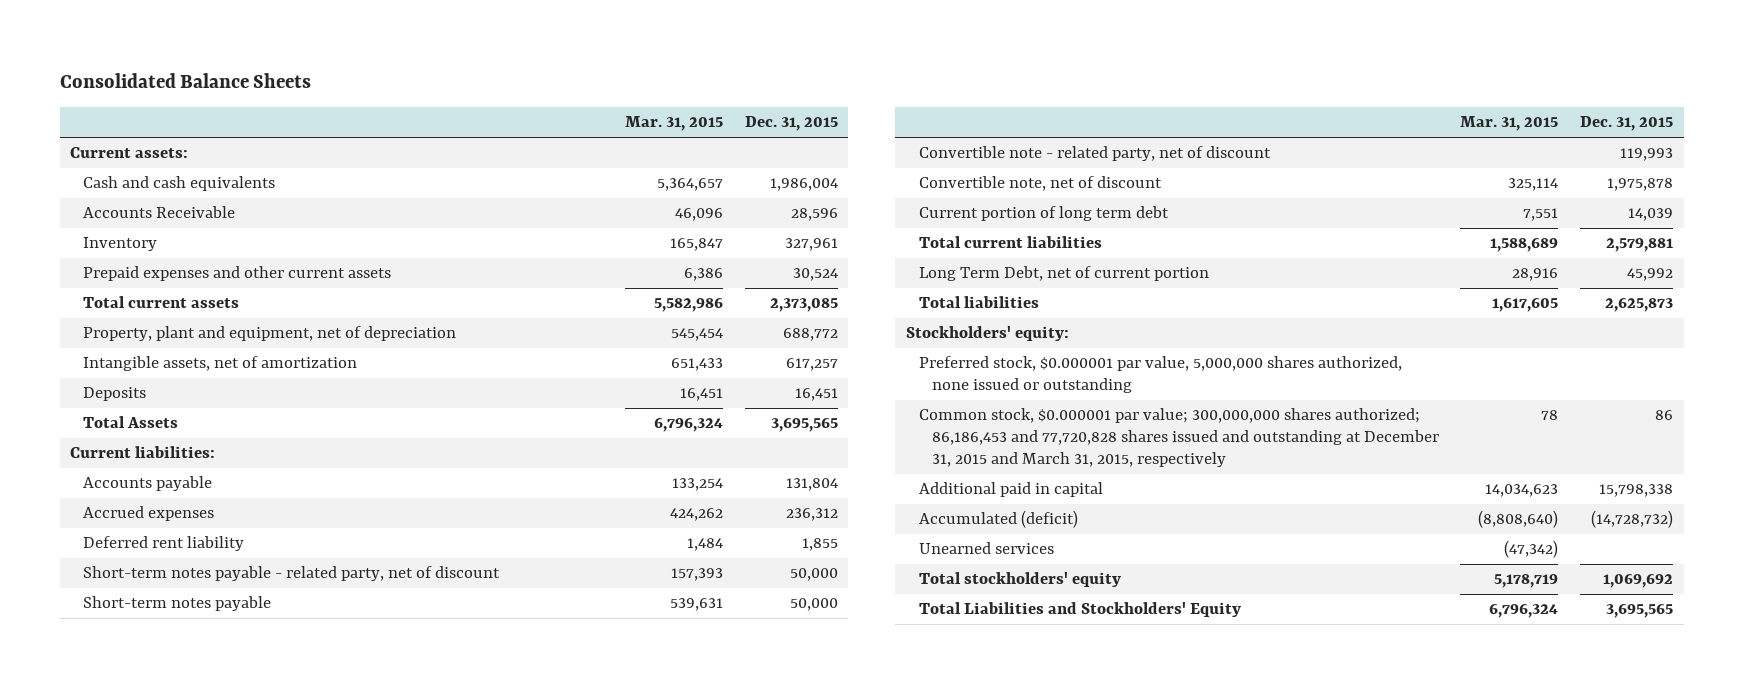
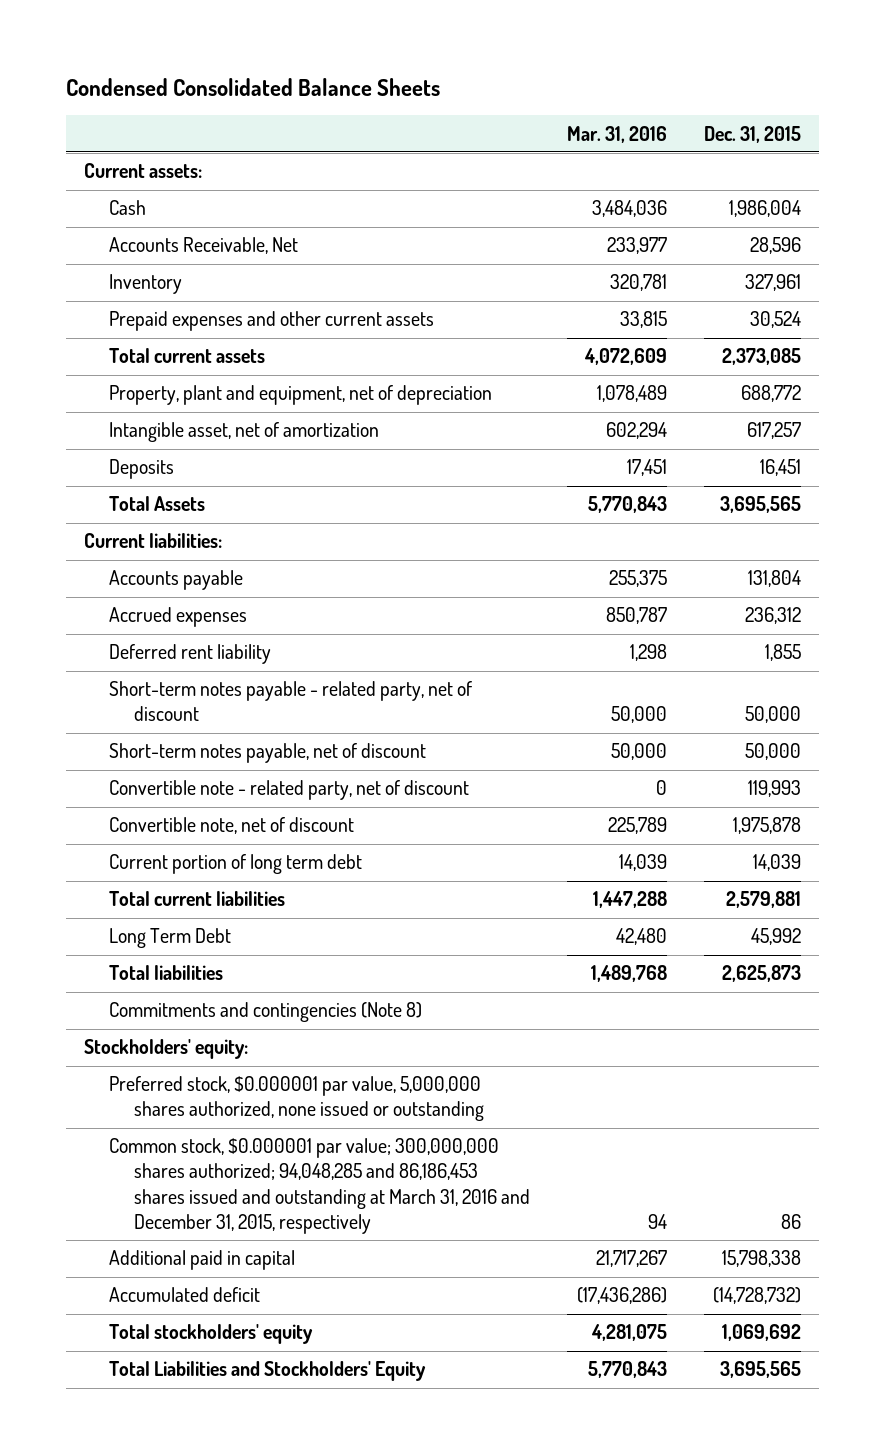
[59,73,311,89] Consolidated Balance Sheets -> [65,77,440,96] Condensed Consolidated Balance Sheets
[625,116,724,132] Mar. 31, 2015 -> none
none -> [566,125,667,143] Mar. 31, 2016
[83,176,276,192] Cash and cash equivalents -> [109,200,147,216] Cash
[83,206,236,219] Accounts Receivable -> [109,237,299,255] Accounts Receivable, Net
[83,356,358,372] Intangible assets, net of amortization -> [109,422,380,443] Intangible asset, net of amortization
[83,596,272,612] Short-term notes payable -> [109,743,427,764] Short-term notes payable, net of discount
[918,266,1209,282] Long Term Debt, net of current portion -> [109,928,232,949] Long Term Debt
none -> [109,1002,423,1023] Commitments and contingencies (Note 8)
[918,408,1439,468] Common stock, $0.000001 par value; 300,000,000 shares authorized; 86,186,453 and 77,720,828 shares issued and outstanding at December 31, 2015 and March 31, 2015, respectively -> [109,1138,531,1234] Common stock, $0.000001 par value; 300,000,000 shares authorized; 94,048,285 and 86,186,453 shares issued and outstanding at March 31, 2016 and December 31, 2015, respectively
[918,542,1054,555] Unearned services -> none
[918,510,1078,529] Accumulated (deficit) -> [109,1287,261,1303] Accumulated deficit

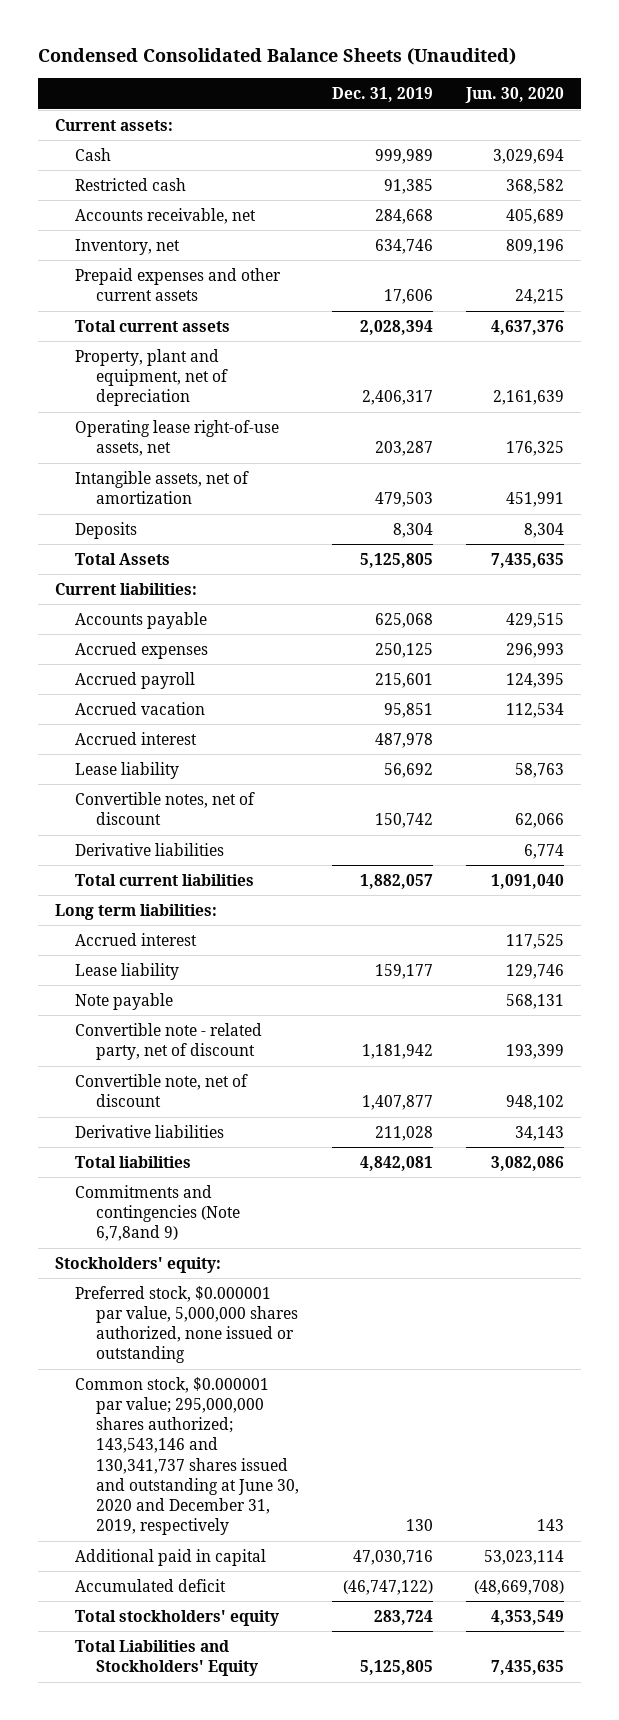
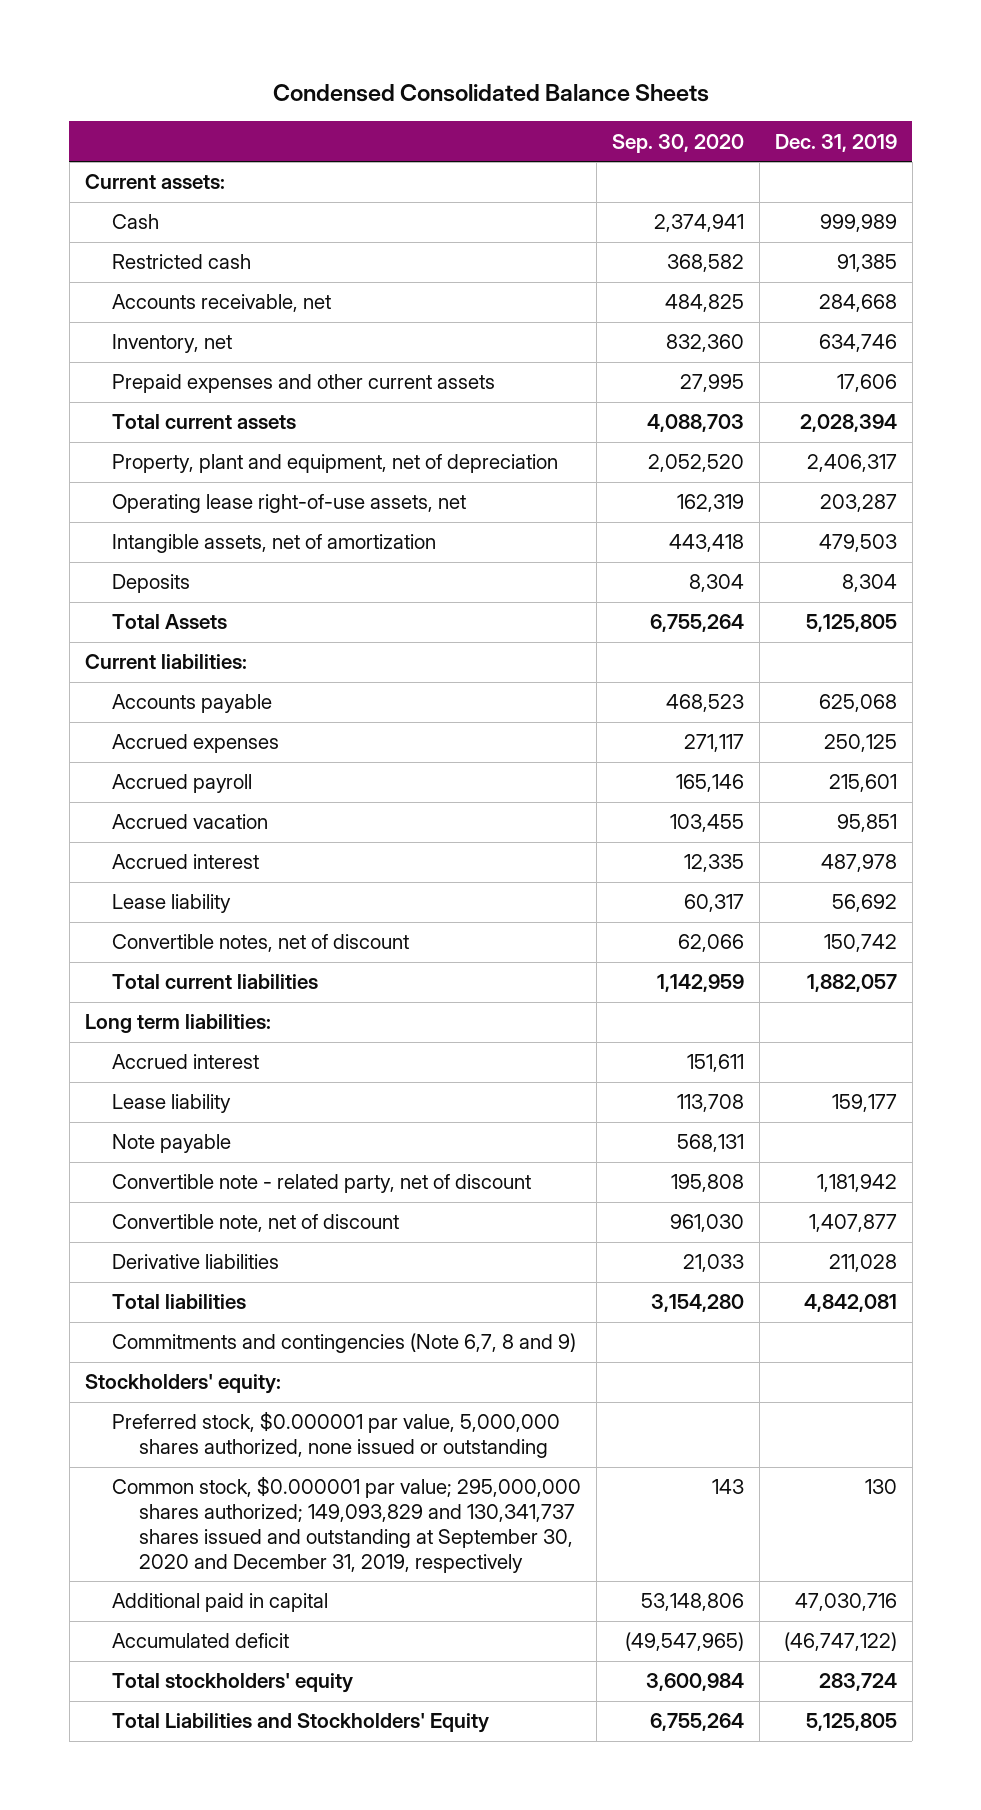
[38,48,517,66] Condensed Consolidated Balance Sheets (Unaudited) -> [272,83,709,102] Condensed Consolidated Balance Sheets
[465,87,565,104] Jun. 30, 2020 -> none
none -> [611,133,744,153] Sep. 30, 2020
[75,842,225,856] Derivative liabilities -> none
[75,1184,240,1242] Commitments and contingencies (Note 6,7,8and 9) -> [111,1333,576,1354] Commitments and contingencies (Note 6,7, 8 and 9)
[75,1376,299,1536] Common stock, $0.000001 par value; 295,000,000 shares authorized; 143,543,146 and 130,341,737 shares issued and outstanding at June 30, 2020 and December 31, 2019, respectively -> [111,1476,581,1573] Common stock, $0.000001 par value; 295,000,000 shares authorized; 149,093,829 and 130,341,737 shares issued and outstanding at September 30, 2020 and December 31, 2019, respectively

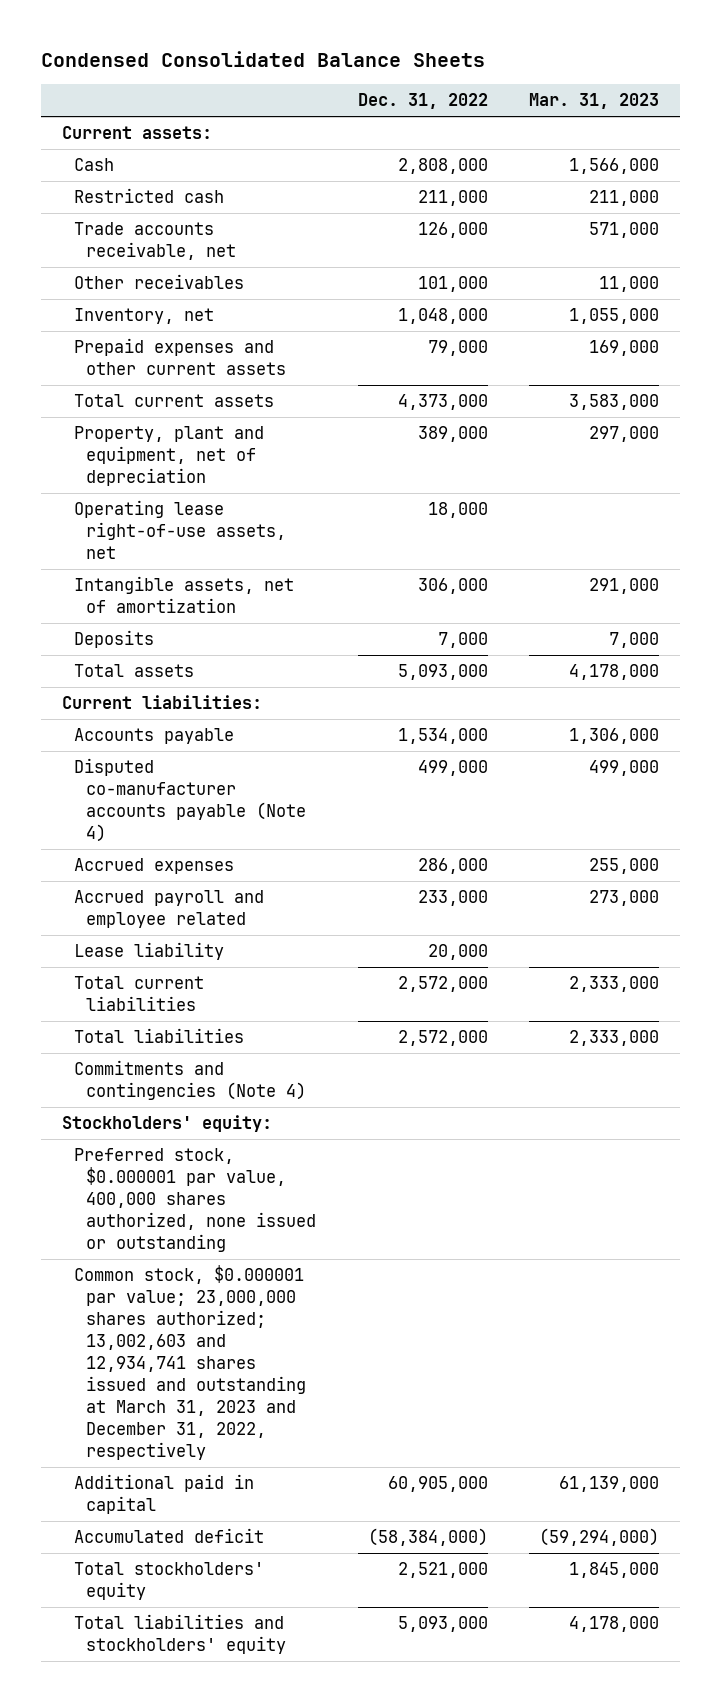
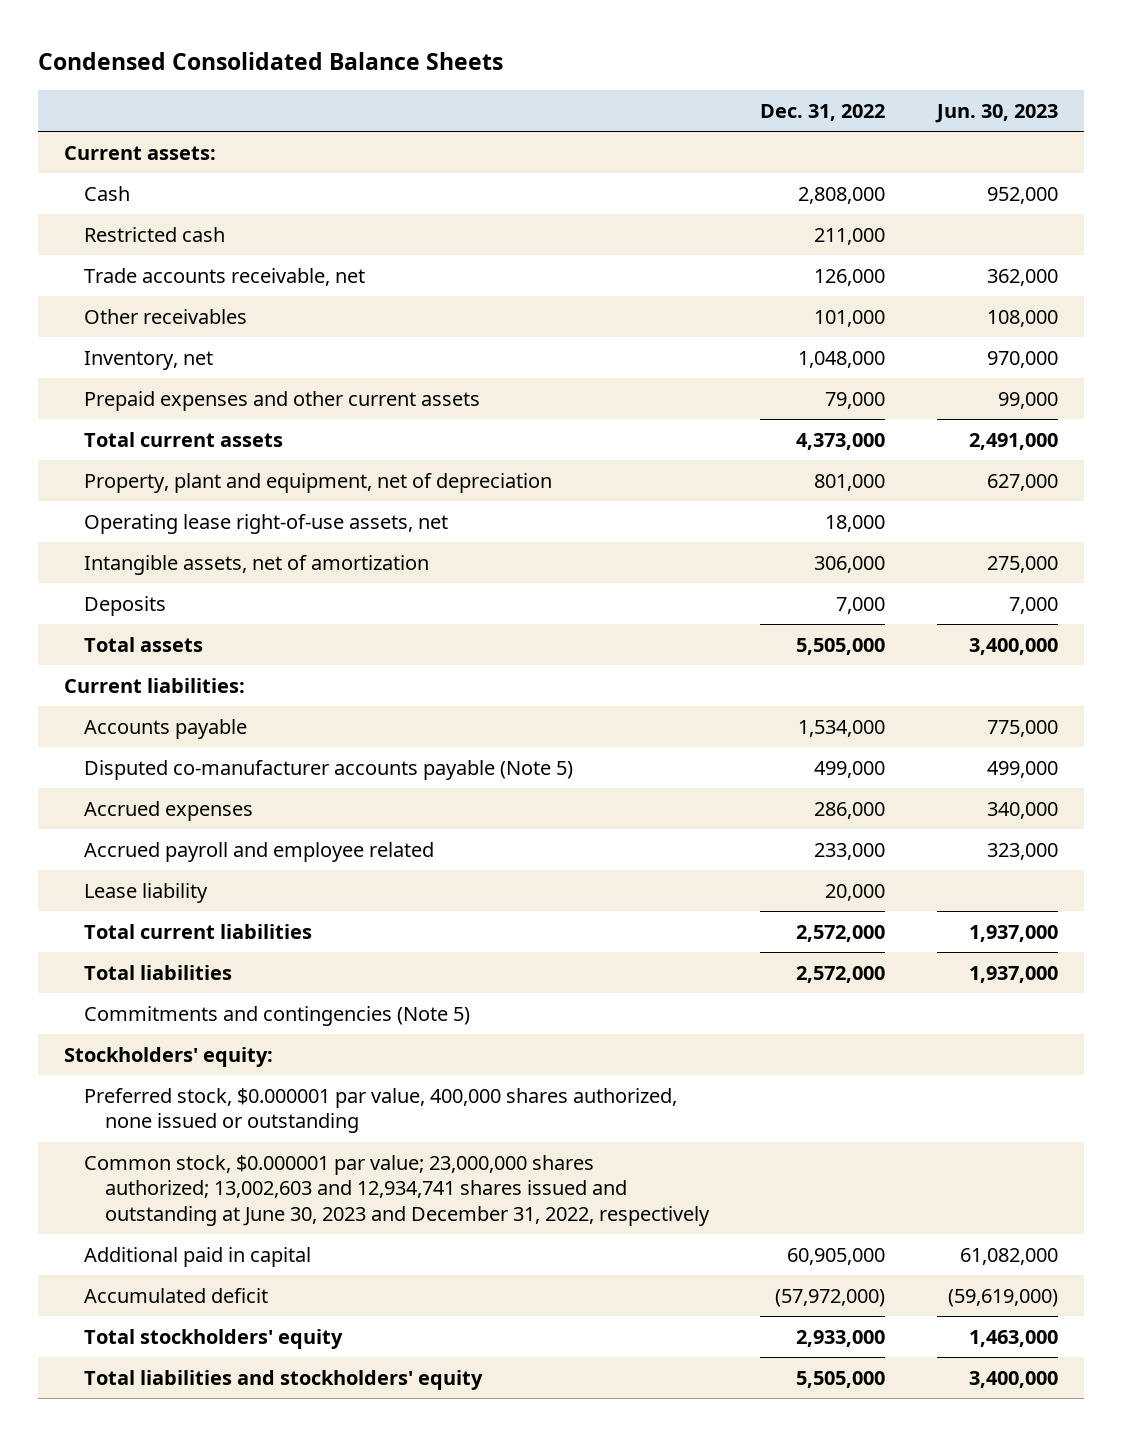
[529,93,660,110] Mar. 31, 2023 -> none
none -> [935,103,1059,123] Jun. 30, 2023
[417,426,488,443] 389,000 -> [814,473,886,491] 801,000
[397,664,488,681] 5,093,000 -> [796,637,886,655] 5,505,000
[73,758,307,843] Disputed co-manufacturer accounts payable (Note 4) -> [84,759,574,780] Disputed co-manufacturer accounts payable (Note 5)
[73,1060,307,1101] Commitments and contingencies (Note 4) -> [84,1005,471,1026] Commitments and contingencies (Note 5)
[73,1265,307,1461] Common stock, $0.000001 par value; 23,000,000 shares authorized; 13,002,603 and 12,934,741 shares issued and outstanding at March 31, 2023 and December 31, 2022, respectively -> [84,1154,710,1227] Common stock, $0.000001 par value; 23,000,000 shares authorized; 13,002,603 and 12,934,741 shares issued and outstanding at June 30, 2023 and December 31, 2022, respectively
[367,1528,488,1547] (58,384,000) -> [775,1288,886,1307] (57,972,000)
[397,1562,488,1579] 2,521,000 -> [796,1329,886,1347] 2,933,000
[397,1616,488,1633] 5,093,000 -> [796,1370,886,1388] 5,505,000

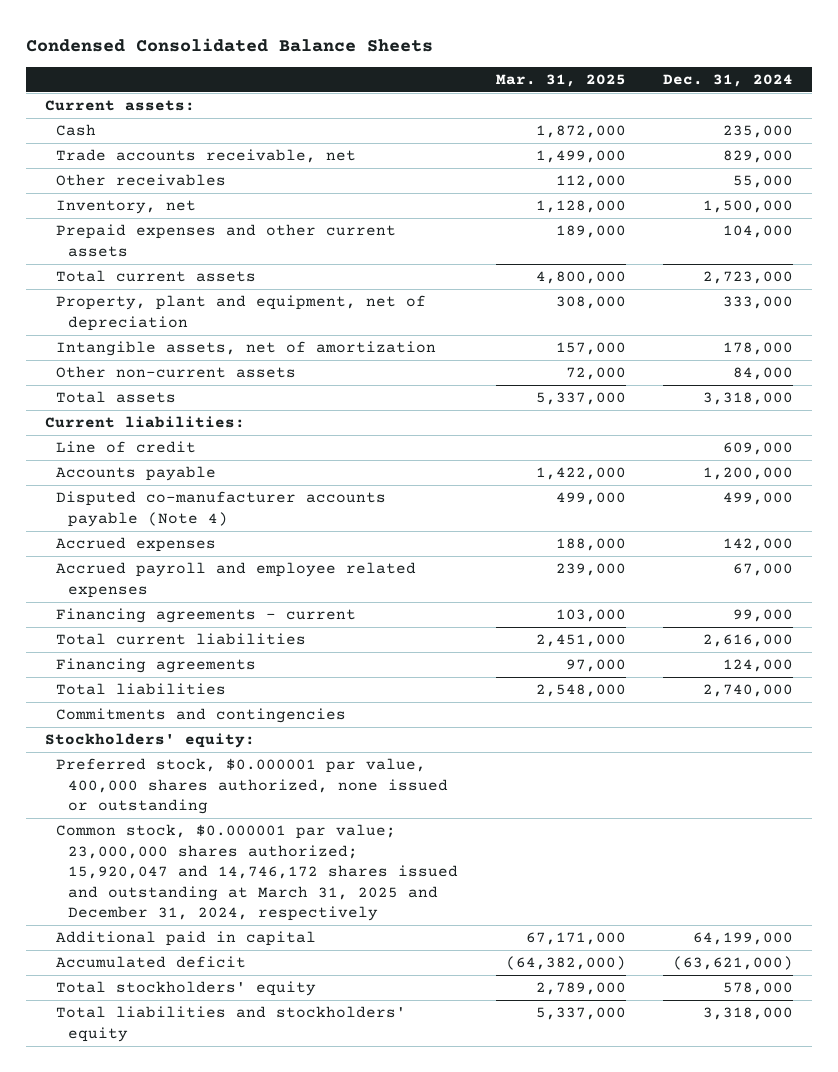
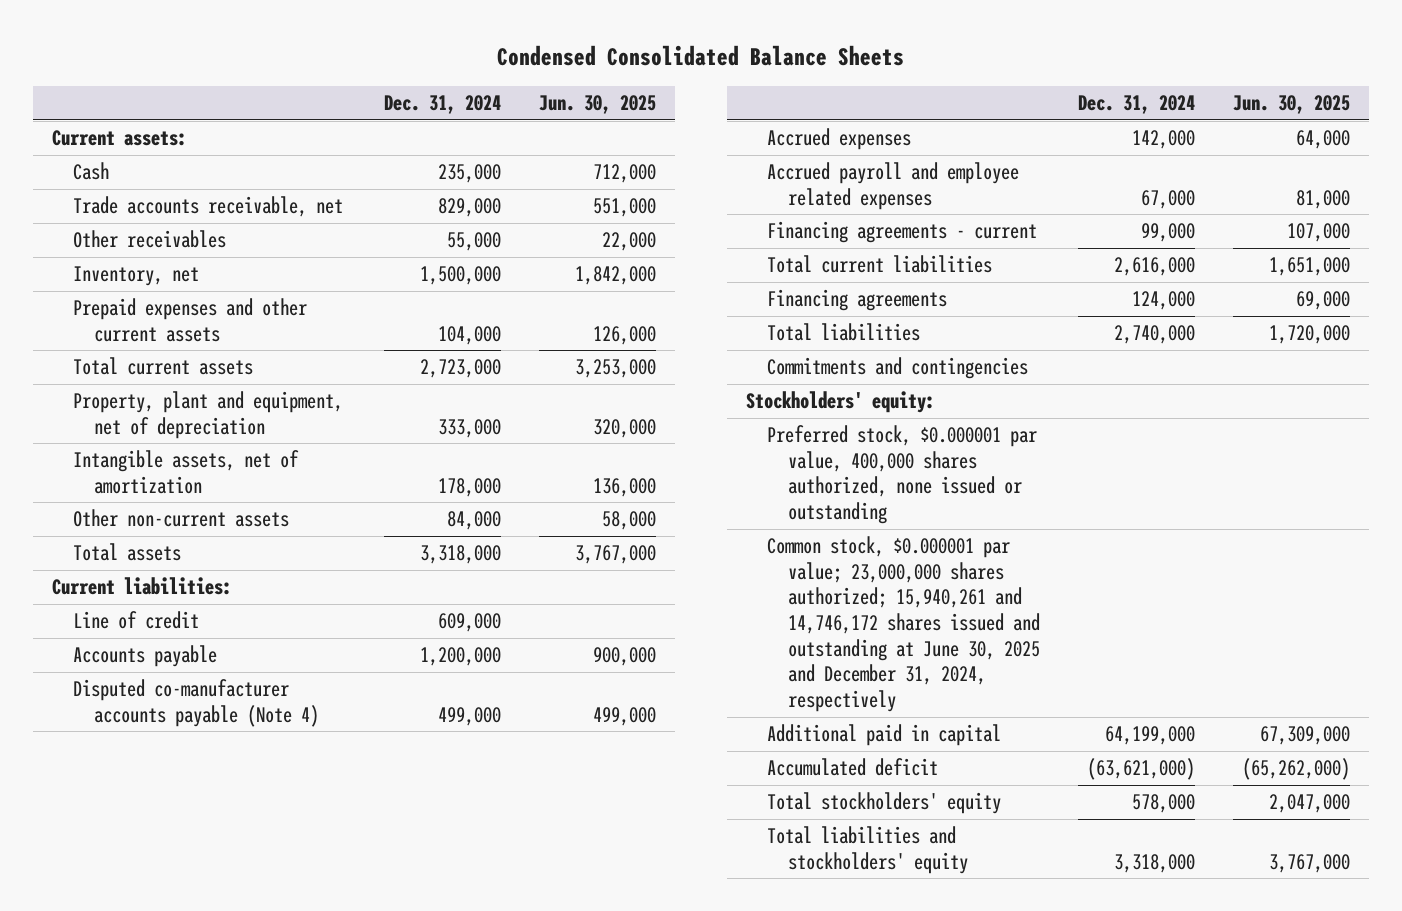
[495,73,626,87] Mar. 31, 2025 -> none
none -> [538,95,656,115] Jun. 30, 2025
[56,824,459,921] Common stock, $0.000001 par value; 23,000,000 shares authorized; 15,920,047 and 14,746,172 shares issued and outstanding at March 31, 2025 and December 31, 2024, respectively -> [767,536,1041,713] Common stock, $0.000001 par value; 23,000,000 shares authorized; 15,940,261 and 14,746,172 shares issued and outstanding at June 30, 2025 and December 31, 2024, respectively

